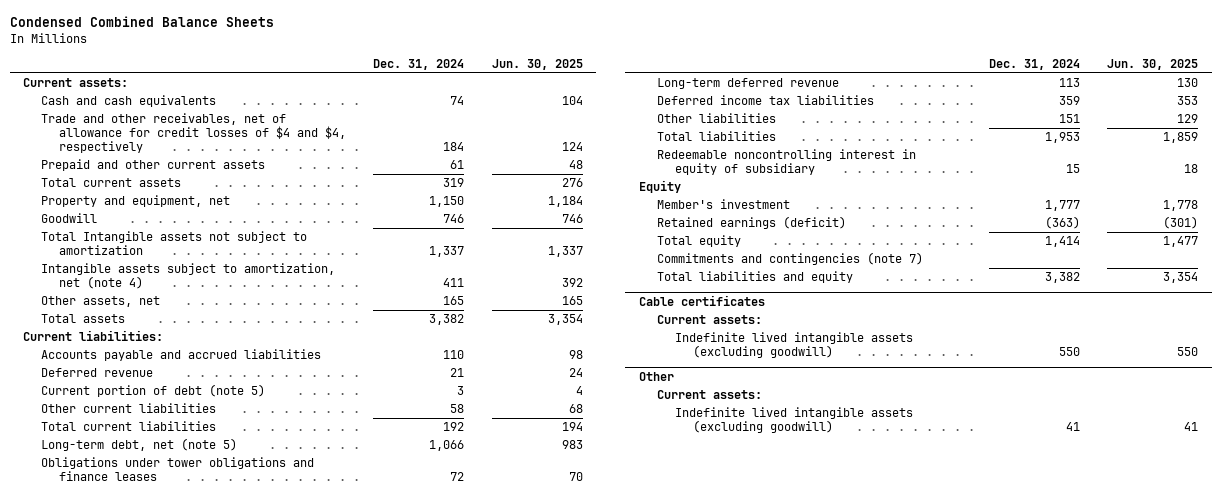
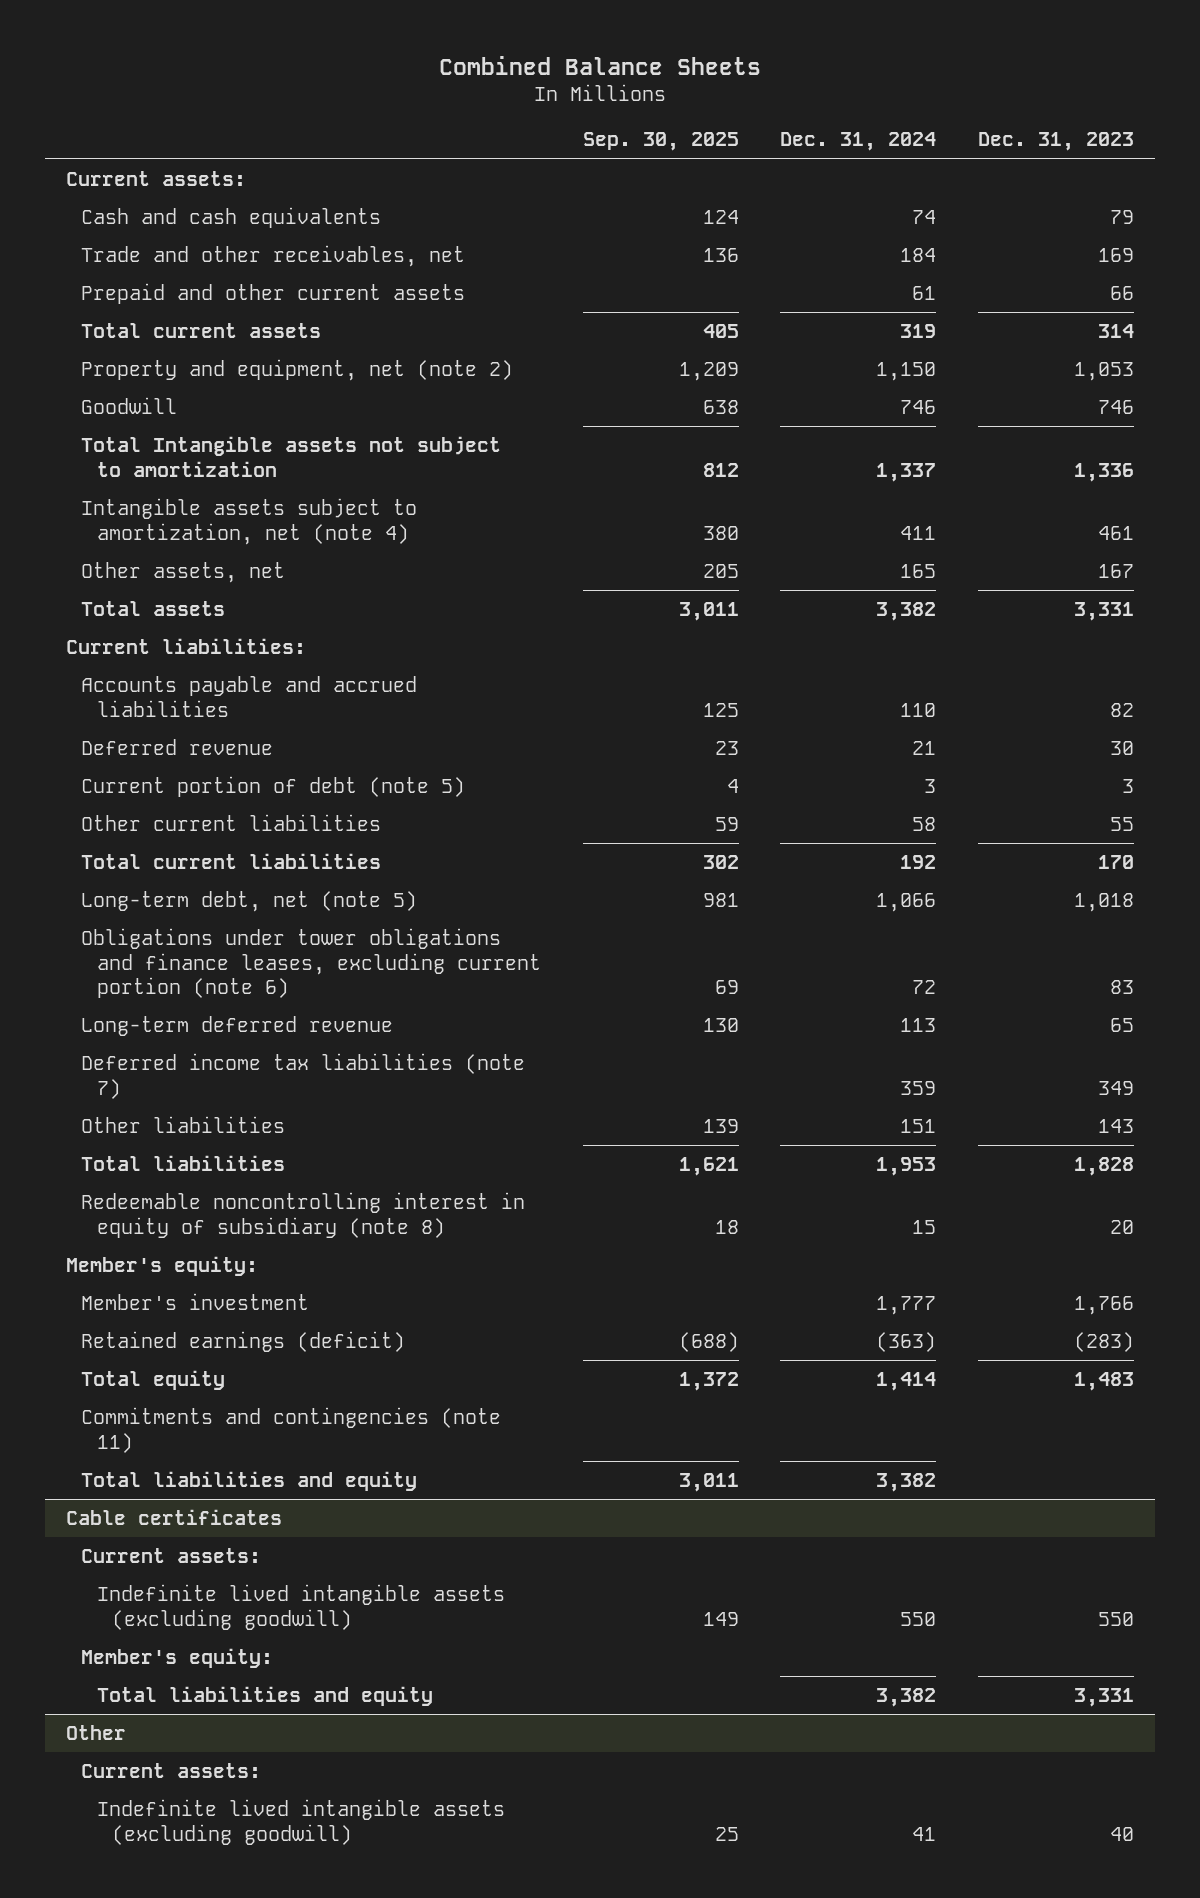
[9,16,274,28] Condensed Combined Balance Sheets -> [438,56,761,76] Combined Balance Sheets
[491,58,583,70] Jun. 30, 2025 -> none
none -> [582,132,739,152] Sep. 30, 2025
none -> [977,132,1134,152] Dec. 31, 2023
[41,113,347,153] Trade and other receivables, net of allowance for credit losses of $4 and $4, respectively -> [81,244,466,267] Trade and other receivables, net
[41,195,231,208] Property and equipment, net -> [81,358,514,381] Property and equipment, net (note 2)
[41,457,315,482] Obligations under tower obligations and finance leases -> [81,927,541,999] Obligations under tower obligations and finance leases, excluding current portion (note 6)
[656,95,874,106] Deferred income tax liabilities -> [81,1052,526,1099] Deferred income tax liabilities (note 7)
[656,149,916,176] Redeemable noncontrolling interest in equity of subsidiary -> [81,1191,526,1238] Redeemable noncontrolling interest in equity of subsidiary (note 8)
[638,180,681,194] Equity -> [65,1255,258,1276] Member's equity:
[656,252,923,266] Commitments and contingencies (note 7) -> [81,1406,502,1453] Commitments and contingencies (note 11)
none -> [81,1647,274,1668] Member's equity:
none -> [96,1685,433,1706] Total liabilities and equity

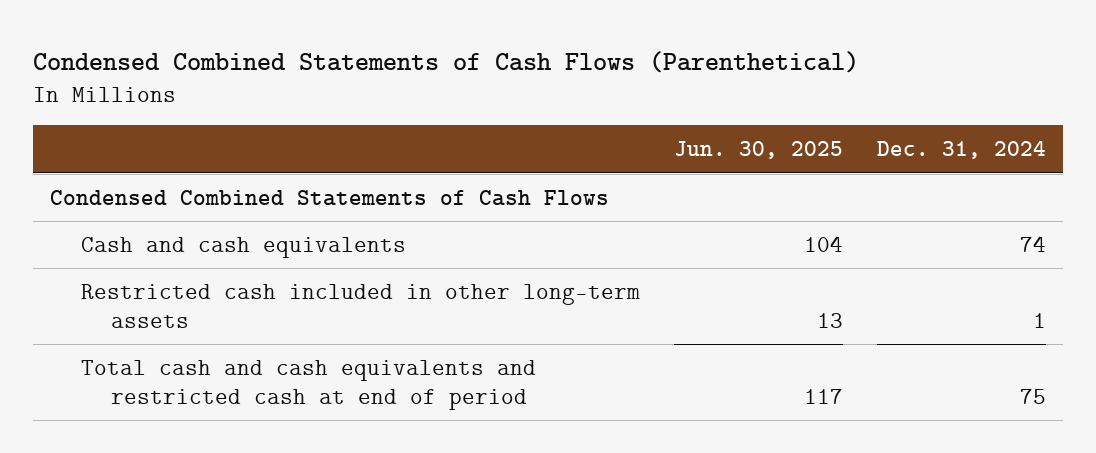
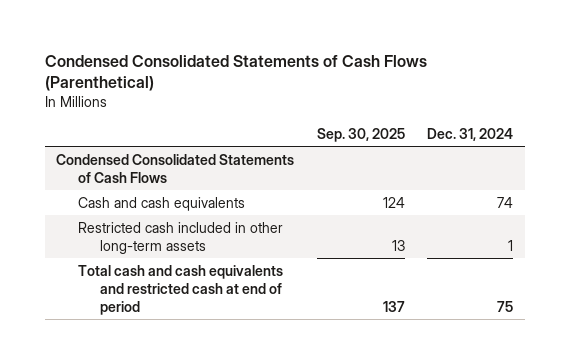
[33,50,860,73] Condensed Combined Statements of Cash Flows (Parenthetical) -> [44,54,427,92] Condensed Consolidated Statements of Cash Flows (Parenthetical)
[674,141,844,160] Jun. 30, 2025 -> none
none -> [316,128,405,143] Sep. 30, 2025
[50,189,610,206] Condensed Combined Statements of Cash Flows -> [56,153,295,183] Condensed Consolidated Statements of Cash Flows

